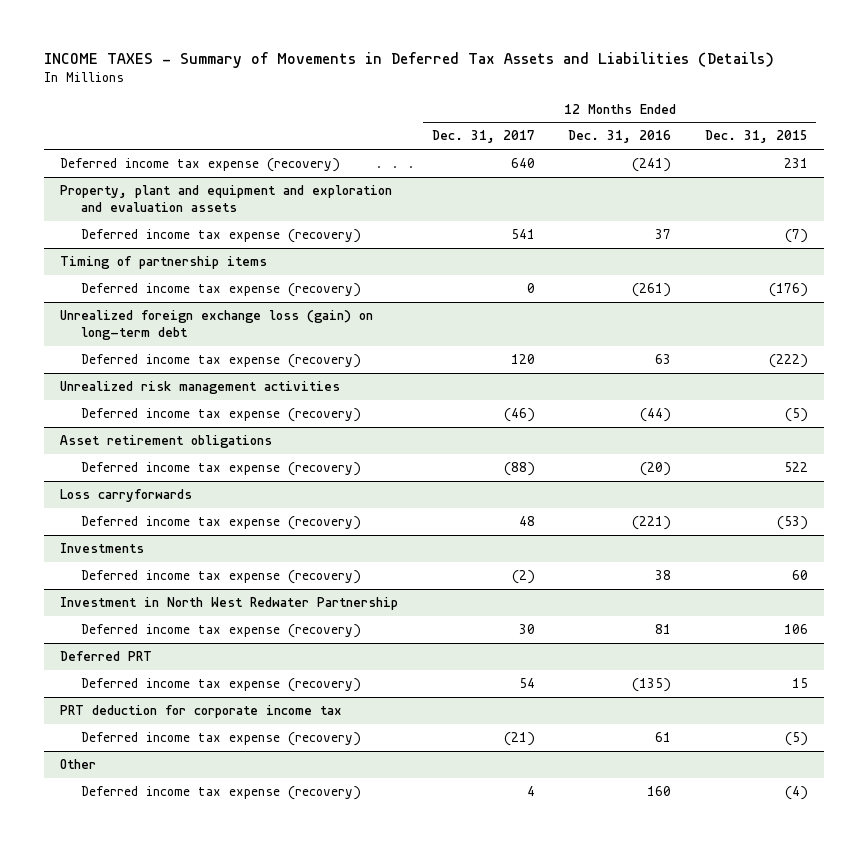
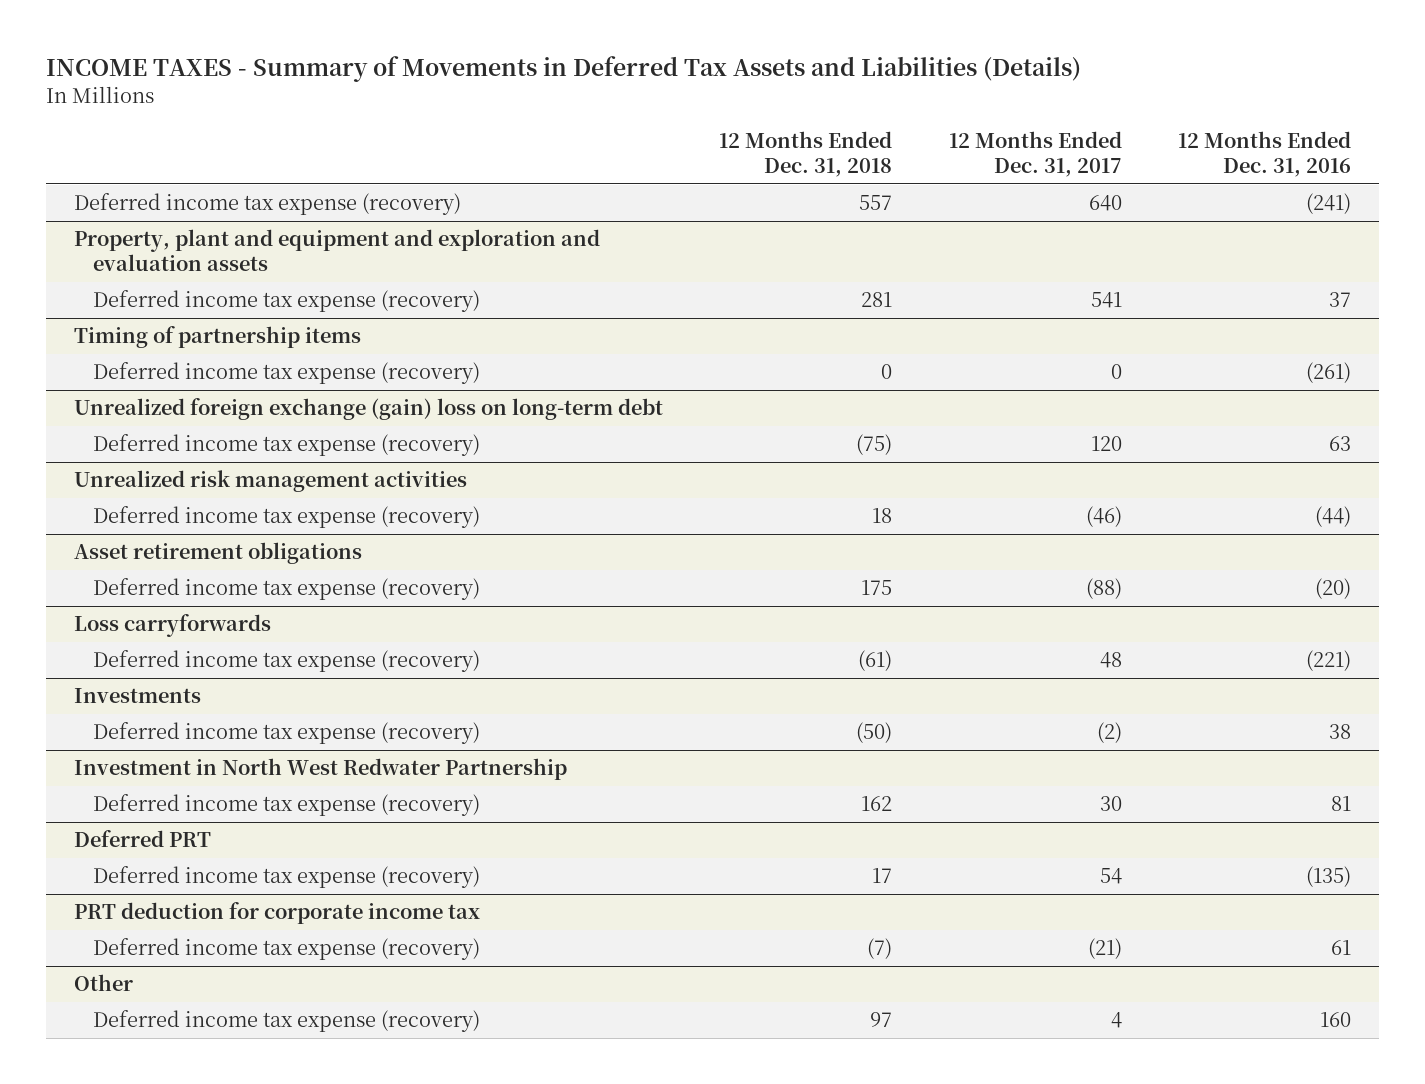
[704,130,808,144] Dec. 31, 2015 -> none
none -> [719,131,893,178] 12 Months Ended Dec. 31, 2018
[60,309,374,341] Unrealized foreign exchange loss (gain) on long-term debt -> [73,398,663,421] Unrealized foreign exchange (gain) loss on long-term debt

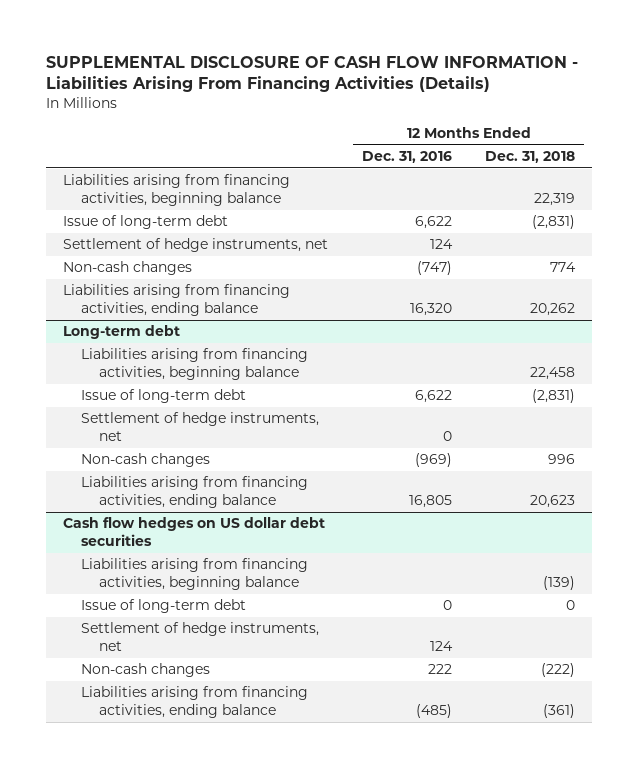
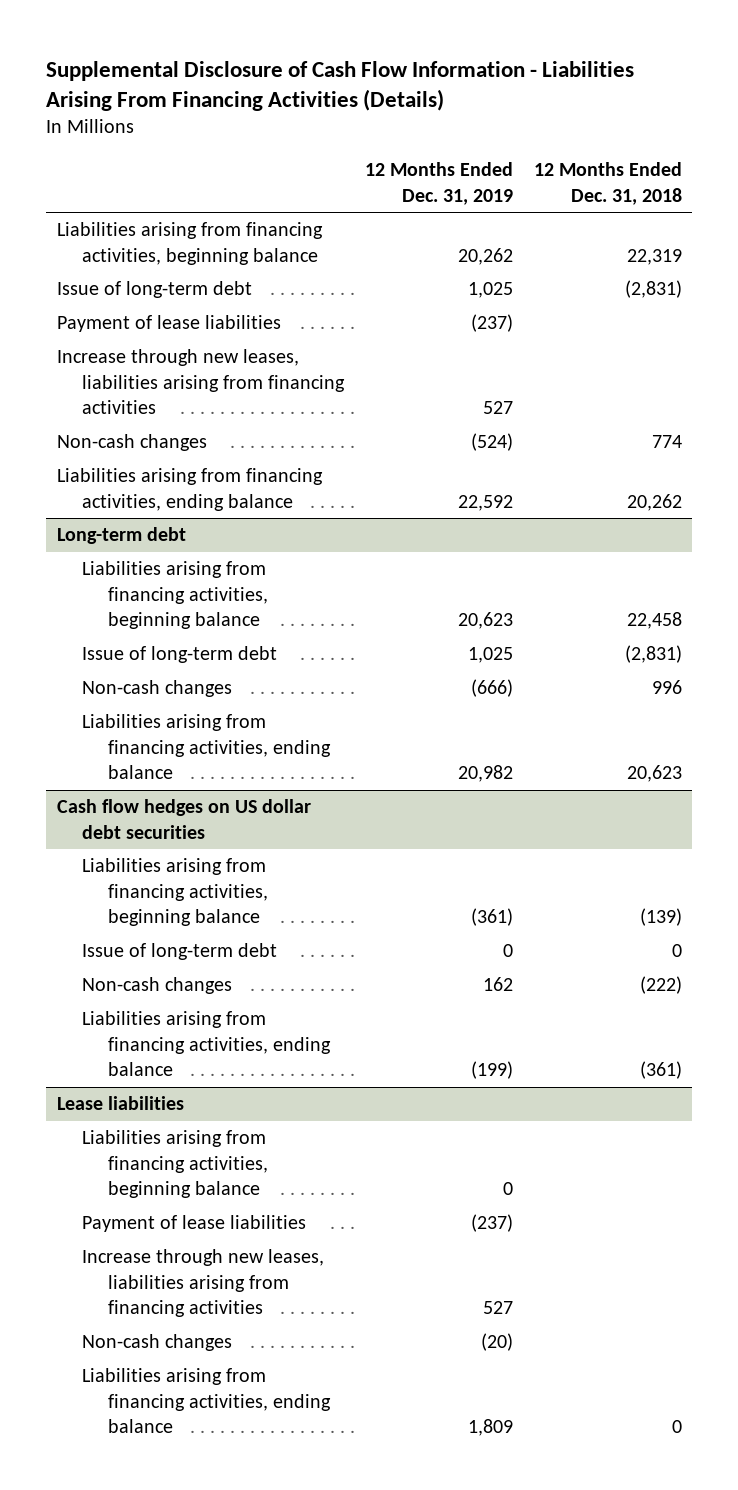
[46,55,579,93] SUPPLEMENTAL DISCLOSURE OF CASH FLOW INFORMATION - Liabilities Arising From Financing Activities (Details) -> [46,60,635,112] Supplemental Disclosure of Cash Flow Information - Liabilities Arising From Financing Activities (Details)
[361,151,452,164] Dec. 31, 2016 -> none
none -> [364,162,513,205] 12 Months Ended Dec. 31, 2019
[63,238,329,253] Settlement of hedge instruments, net -> none
none -> [56,315,281,333] Payment of lease liabilities
none -> [56,349,346,414] Increase through new leases, liabilities arising from financing activities
[80,412,319,442] Settlement of hedge instruments, net -> none
[80,622,319,652] Settlement of hedge instruments, net -> none
none -> [56,1096,184,1111] Lease liabilities
none -> [82,1130,269,1198] Liabilities arising from financing activities, beginning balance
none -> [82,1215,307,1233] Payment of lease liabilities
none -> [82,1249,325,1317] Increase through new leases, liabilities arising from financing activities
none -> [82,1334,233,1352] Non-cash changes
none -> [82,1368,332,1433] Liabilities arising from financing activities, ending balance

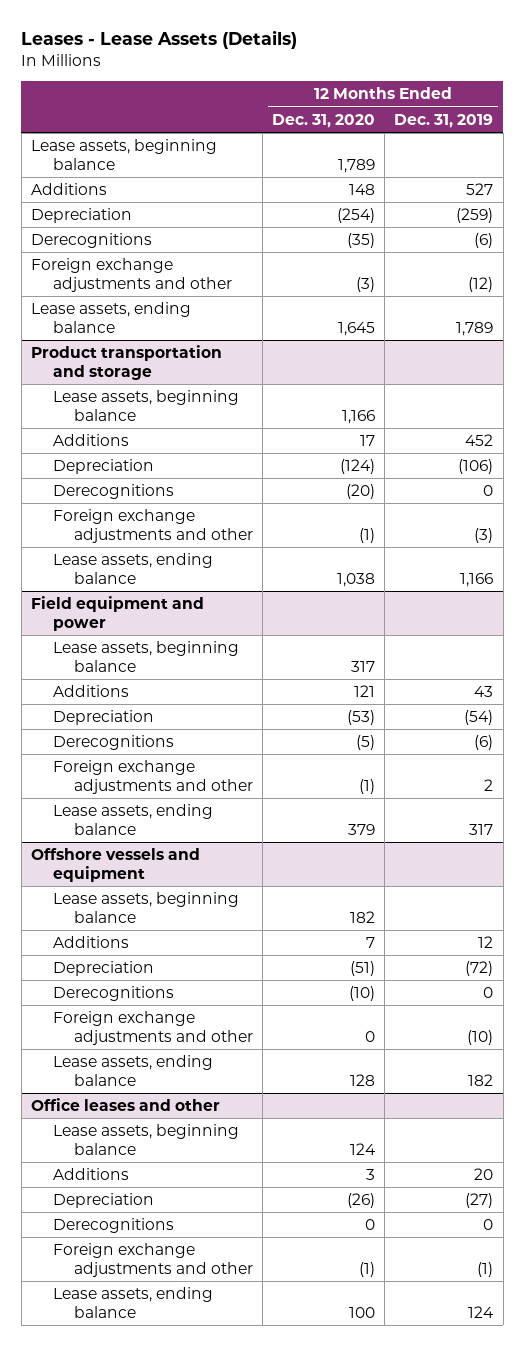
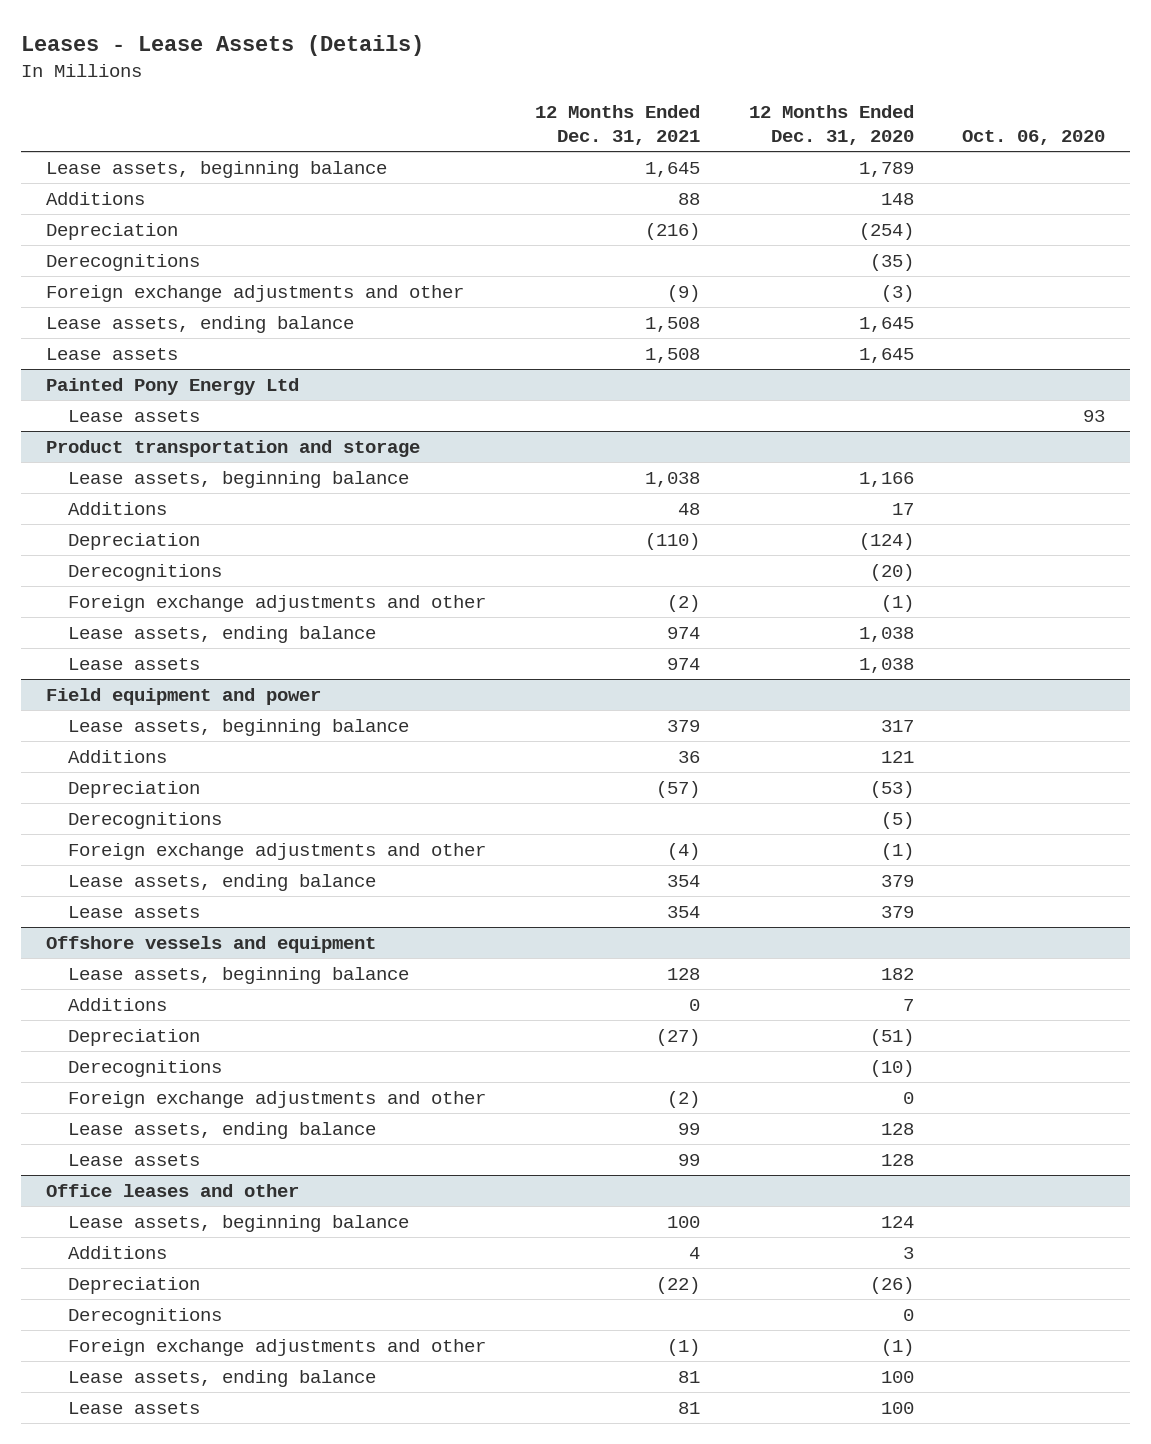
[394,113,494,128] Dec. 31, 2019 -> none
none -> [535,104,701,145] 12 Months Ended Dec. 31, 2021
none -> [962,129,1106,145] Oct. 06, 2020
none -> [45,347,178,360] Lease assets
none -> [45,377,299,395] Painted Pony Energy Ltd
none -> [68,409,201,422] Lease assets
none -> [68,657,201,670] Lease assets
none -> [68,905,201,918] Lease assets
none -> [68,1153,201,1166] Lease assets
none -> [68,1401,201,1414] Lease assets

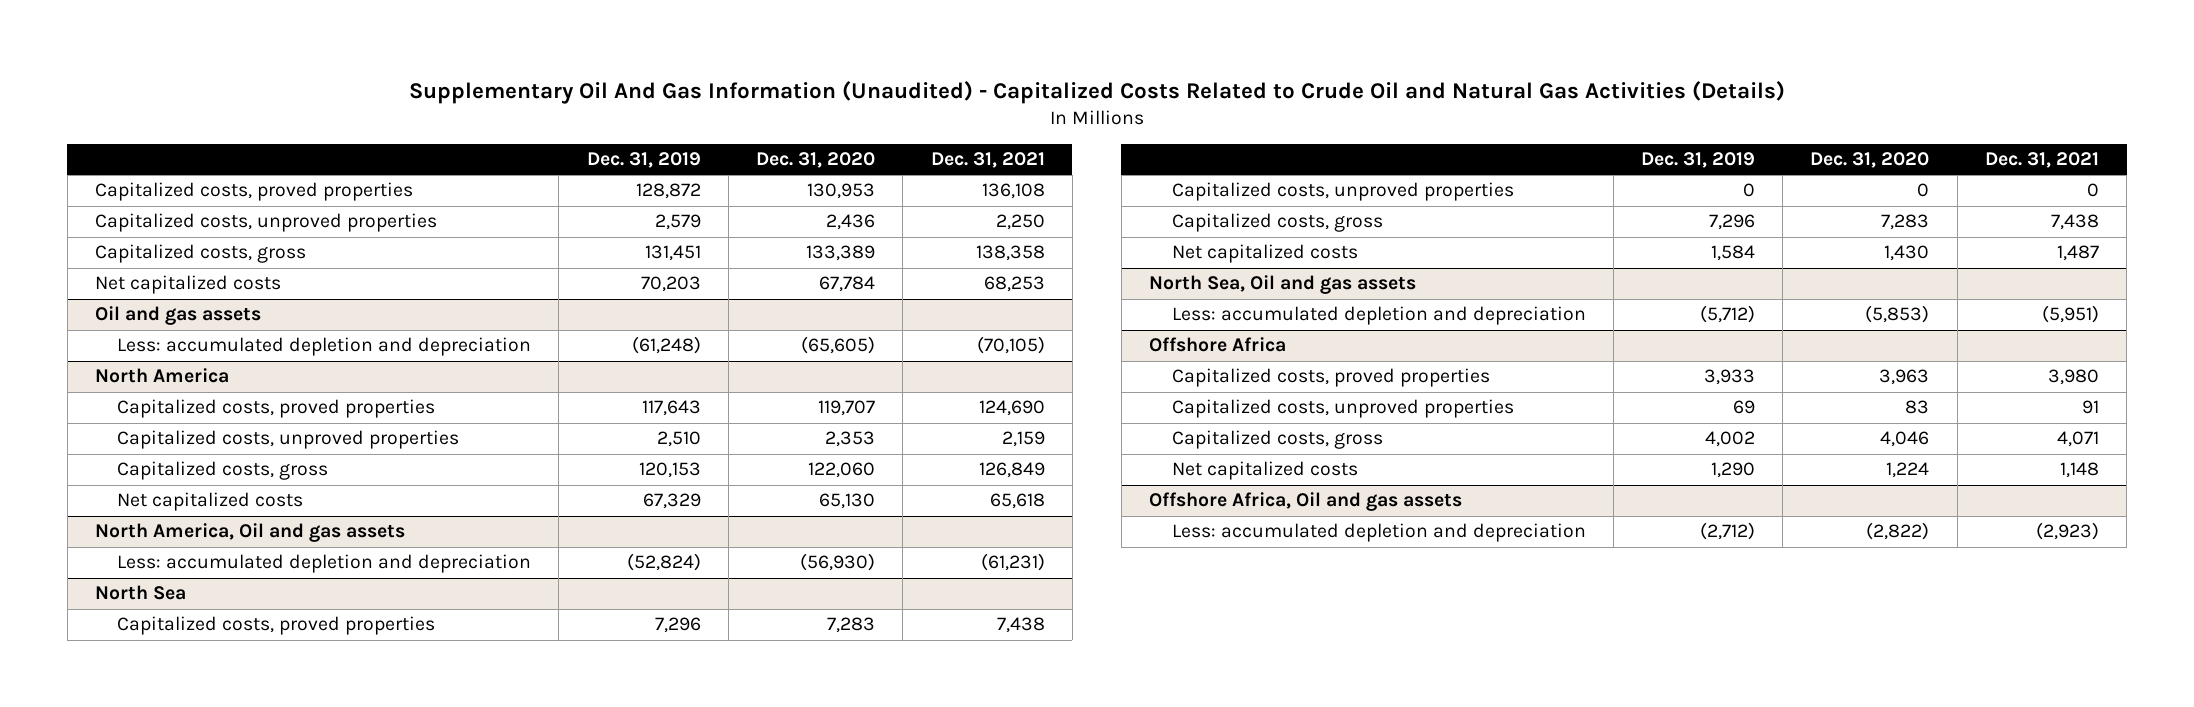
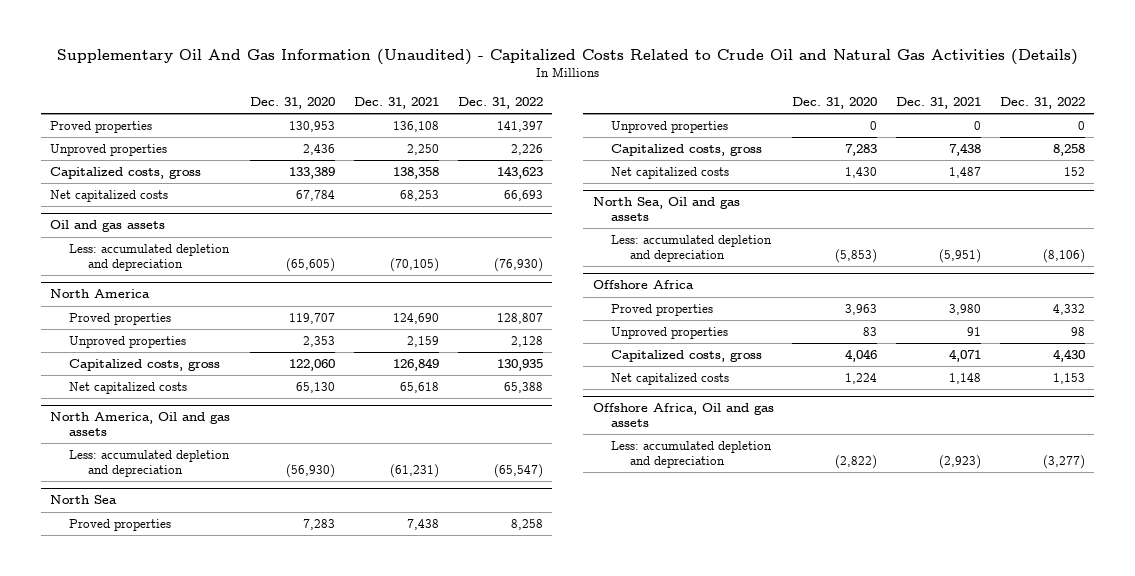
[586,152,701,169] Dec. 31, 2019 -> none
none -> [457,96,543,109] Dec. 31, 2022
[94,182,413,202] Capitalized costs, proved properties -> [50,121,153,134] Proved properties
[94,213,437,233] Capitalized costs, unproved properties -> [50,144,168,157] Unproved properties
[117,399,436,419] Capitalized costs, proved properties -> [69,313,172,326] Proved properties
[117,430,460,450] Capitalized costs, unproved properties -> [69,336,187,349] Unproved properties
[117,616,436,636] Capitalized costs, proved properties -> [69,519,172,532] Proved properties
[1171,182,1514,202] Capitalized costs, unproved properties -> [611,121,729,134] Unproved properties
[1171,368,1490,388] Capitalized costs, proved properties -> [611,304,714,317] Proved properties
[1171,399,1514,419] Capitalized costs, unproved properties -> [611,327,729,340] Unproved properties

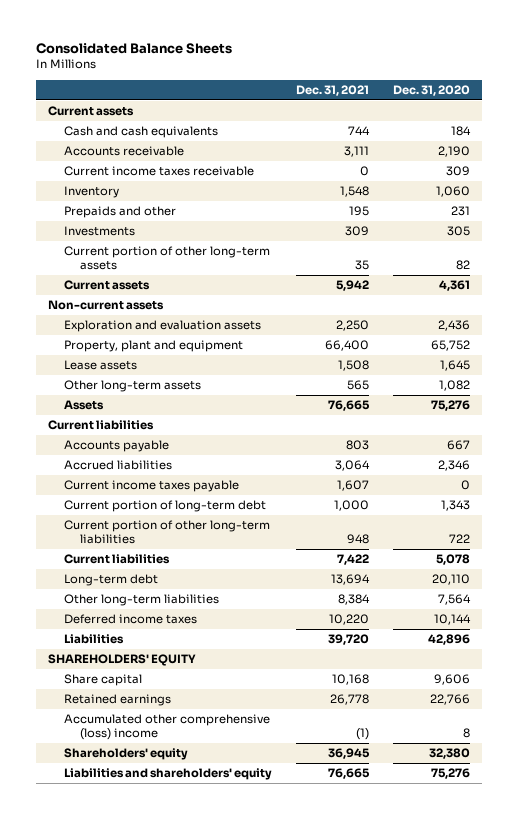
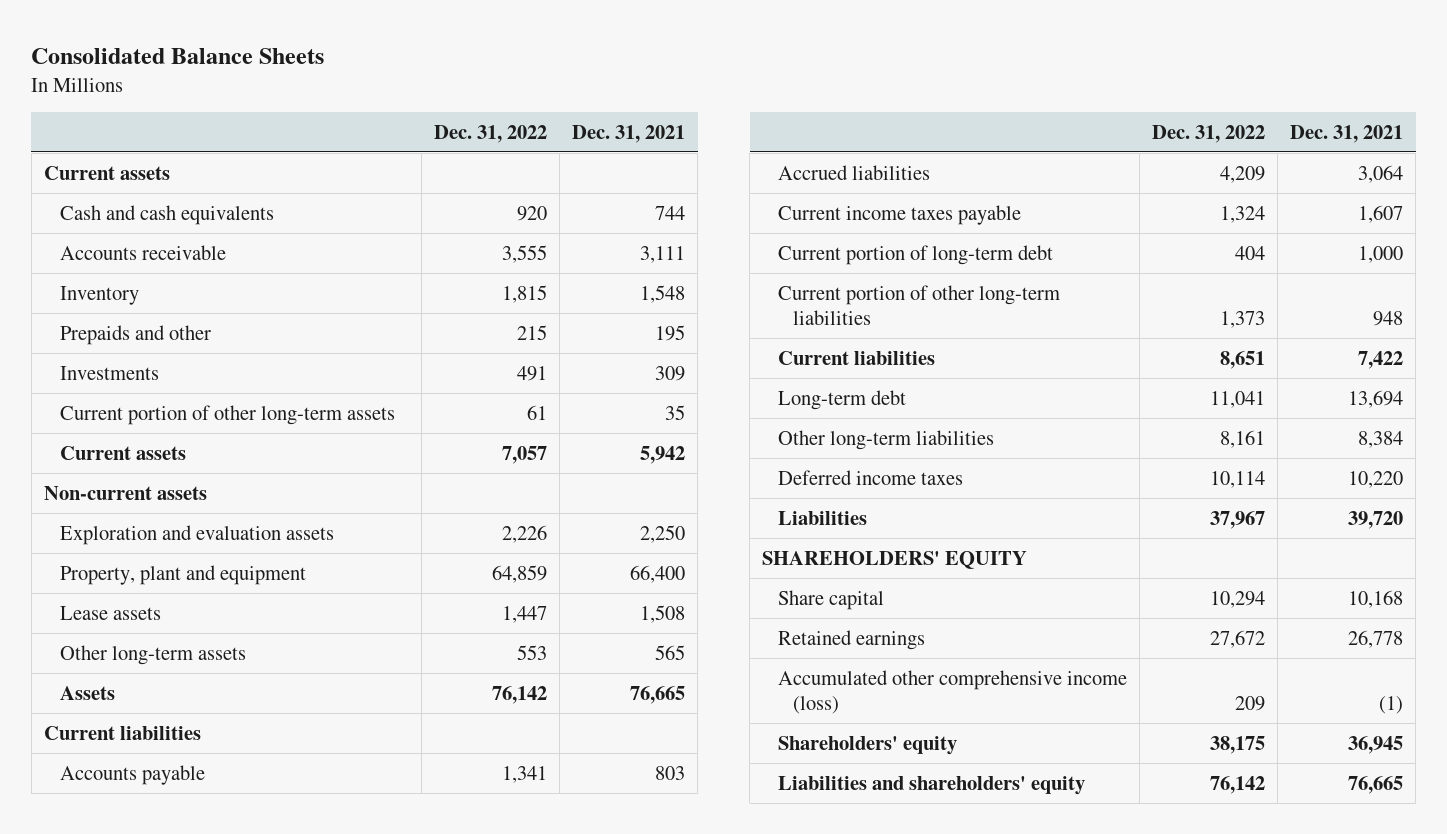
[393,84,471,96] Dec. 31, 2020 -> none
none -> [433,124,547,143] Dec. 31, 2022
[63,166,254,177] Current income taxes receivable -> none
[63,714,270,741] Accumulated other comprehensive (loss) income -> [777,669,1127,714] Accumulated other comprehensive income (loss)

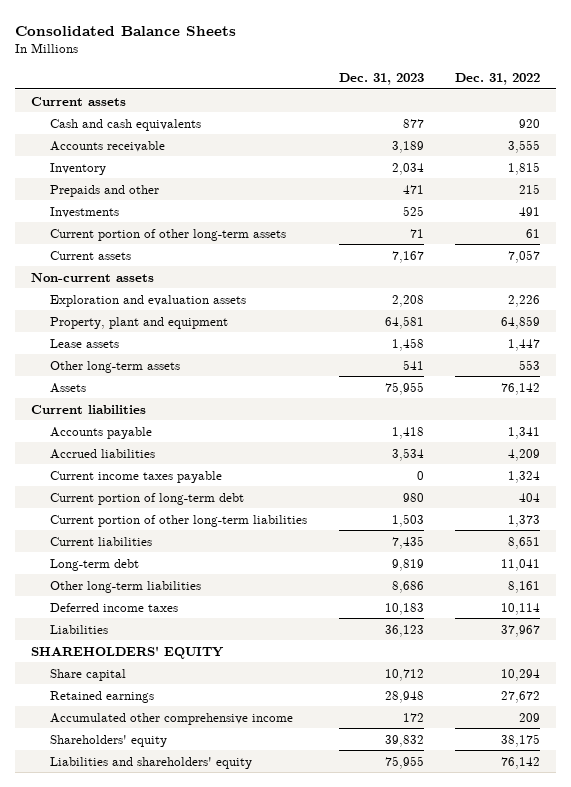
[572,124,686,143] Dec. 31, 2021 -> none
none -> [338,73,424,86] Dec. 31, 2023
[777,669,1127,714] Accumulated other comprehensive income (loss) -> [50,712,294,725] Accumulated other comprehensive income

